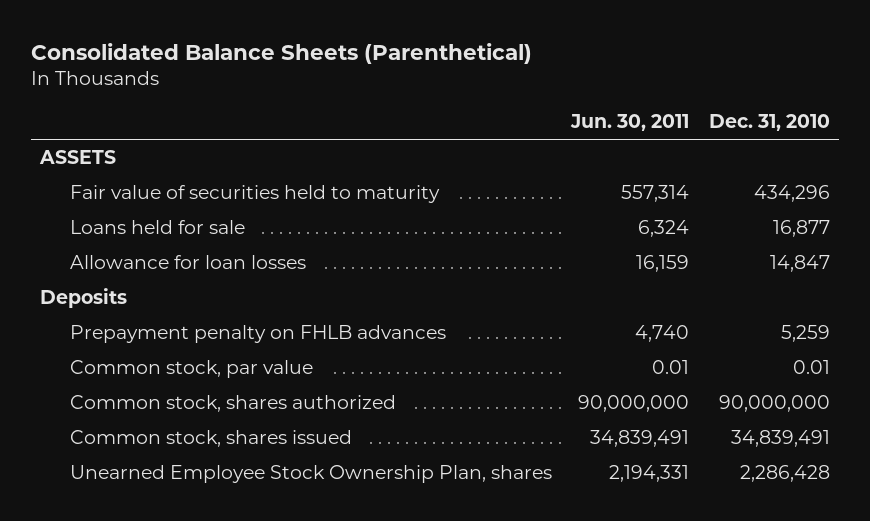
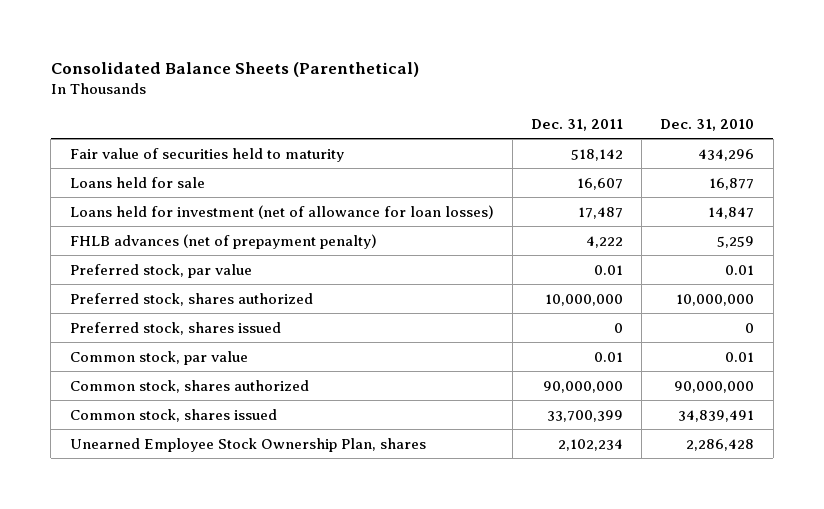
[570,114,690,132] Jun. 30, 2011 -> none
none -> [531,119,624,132] Dec. 31, 2011
[39,150,117,165] ASSETS -> none
[40,288,128,309] Deposits -> none
[70,255,307,270] Allowance for loan losses -> [69,204,494,219] Loans held for investment (net of allowance for loan losses)
[70,325,447,344] Prepayment penalty on FHLB advances -> [69,233,377,249] FHLB advances (net of prepayment penalty)
none -> [69,263,252,278] Preferred stock, par value
none -> [69,292,313,306] Preferred stock, shares authorized
none -> [69,321,281,335] Preferred stock, shares issued

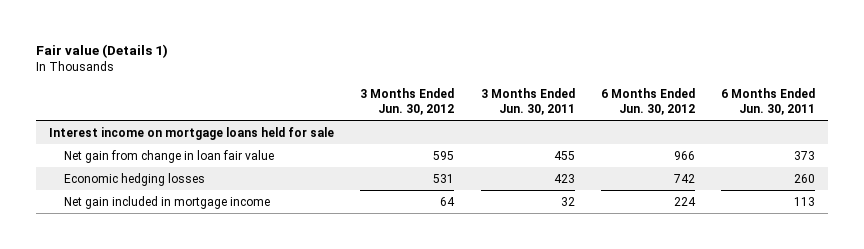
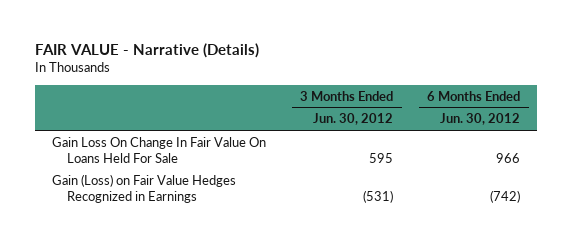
[36,43,169,58] Fair value (Details 1) -> [35,42,260,58] FAIR VALUE - Narrative (Details)
[480,88,575,116] 3 Months Ended Jun. 30, 2011 -> none
[721,88,816,116] 6 Months Ended Jun. 30, 2011 -> none
[49,126,335,140] Interest income on mortgage loans held for sale -> none
[64,172,206,186] Economic hedging losses -> none
[64,195,271,209] Net gain included in mortgage income -> none
[64,149,275,163] Net gain from change in loan fair value -> [52,136,267,163] Gain Loss On Change In Fair Value On Loans Held For Sale
none -> [52,173,237,203] Gain (Loss) on Fair Value Hedges Recognized in Earnings

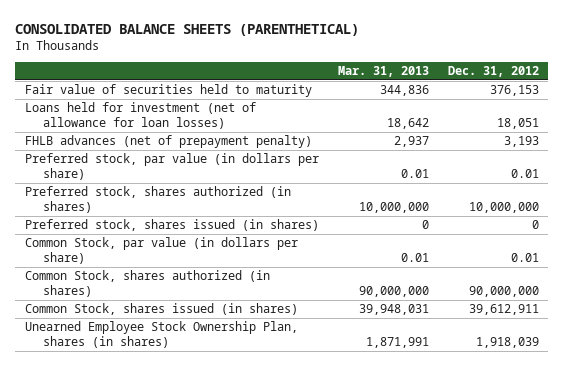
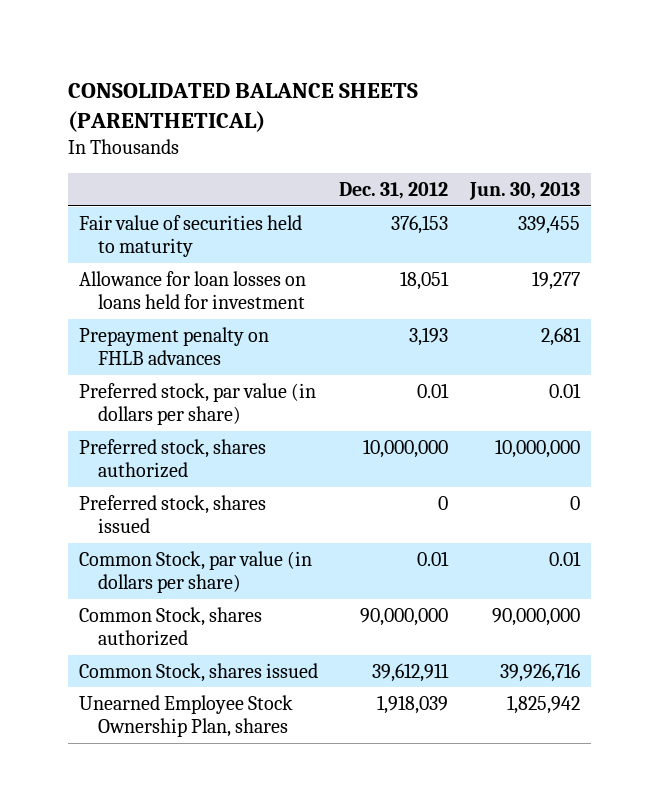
[337,66,429,78] Mar. 31, 2013 -> none
none -> [469,182,581,201] Jun. 30, 2013
[24,102,256,129] Loans held for investment (net of allowance for loan losses) -> [78,270,306,310] Allowance for loan losses on loans held for investment
[24,135,312,149] FHLB advances (net of prepayment penalty) -> [78,326,269,366] Prepayment penalty on FHLB advances
[24,186,291,213] Preferred stock, shares authorized (in shares) -> [78,438,266,479] Preferred stock, shares authorized
[24,219,319,232] Preferred stock, shares issued (in shares) -> [78,494,266,534] Preferred stock, shares issued
[24,270,270,297] Common Stock, shares authorized (in shares) -> [78,606,262,647] Common Stock, shares authorized
[24,303,298,316] Common Stock, shares issued (in shares) -> [78,662,318,682] Common Stock, shares issued
[24,321,298,348] Unearned Employee Stock Ownership Plan, shares (in shares) -> [78,694,293,738] Unearned Employee Stock Ownership Plan, shares

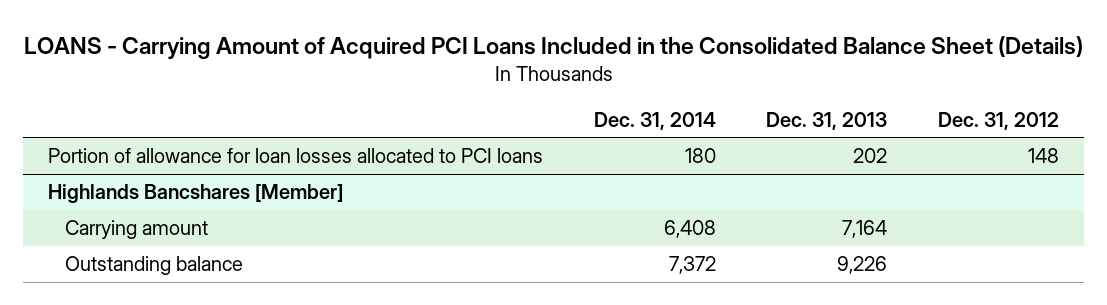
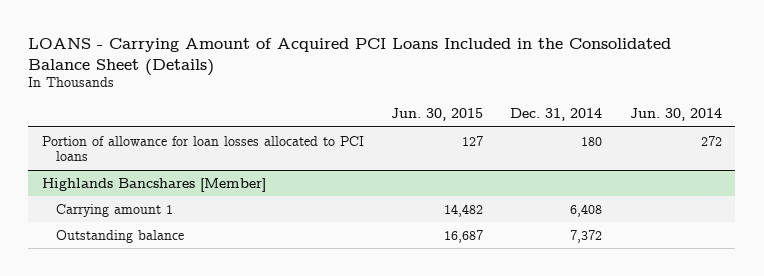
[766,111,888,130] Dec. 31, 2013 -> none
[937,111,1059,130] Dec. 31, 2012 -> none
none -> [391,108,484,122] Jun. 30, 2015
none -> [629,108,722,122] Jun. 30, 2014
[65,220,209,240] Carrying amount -> [55,203,173,217] Carrying amount 1

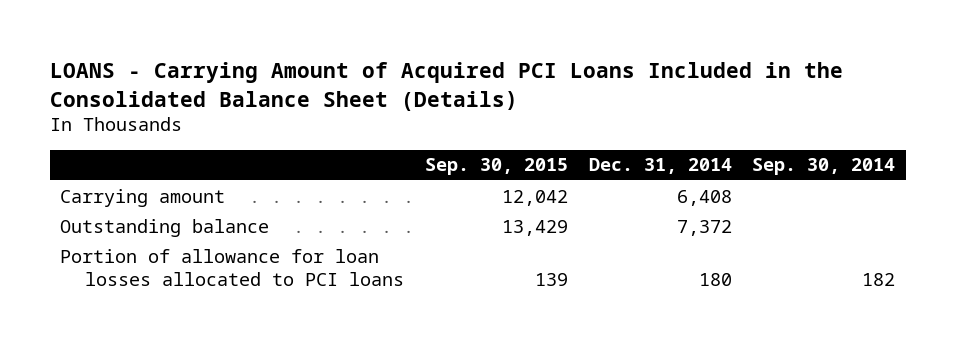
[391,108,484,122] Jun. 30, 2015 -> none
[629,108,722,122] Jun. 30, 2014 -> none
none -> [424,158,568,176] Sep. 30, 2015
none -> [752,158,896,176] Sep. 30, 2014
[41,177,266,192] Highlands Bancshares [Member] -> none
[55,203,173,217] Carrying amount 1 -> [60,188,226,207] Carrying amount
[41,135,364,162] Portion of allowance for loan losses allocated to PCI loans -> [60,248,404,287] Portion of allowance for loan losses allocated to PCI loans

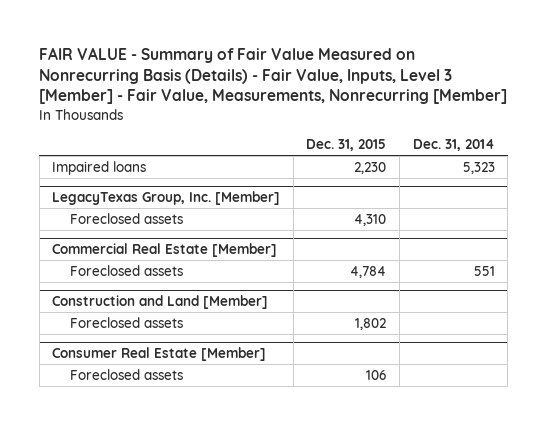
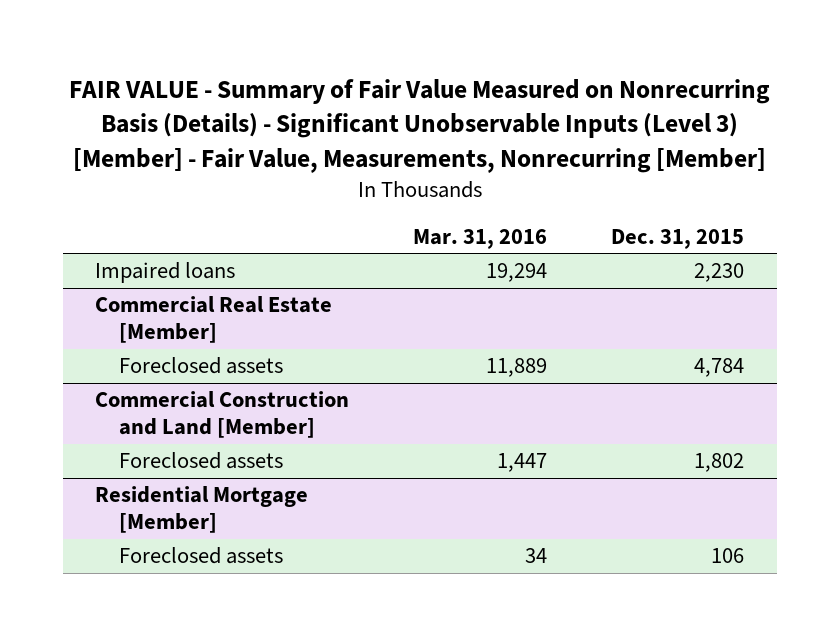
[39,46,508,105] FAIR VALUE - Summary of Fair Value Measured on Nonrecurring Basis (Details) - Fair Value, Inputs, Level 3 [Member] - Fair Value, Measurements, Nonrecurring [Member] -> [68,78,770,173] FAIR VALUE - Summary of Fair Value Measured on Nonrecurring Basis (Details) - Significant Unobservable Inputs (Level 3) [Member] - Fair Value, Measurements, Nonrecurring [Member]
[412,138,495,151] Dec. 31, 2014 -> none
none -> [413,228,548,249] Mar. 31, 2016
[52,191,281,206] LegacyTexas Group, Inc. [Member] -> none
[69,212,183,224] Foreclosed assets -> none
[52,295,269,310] Construction and Land [Member] -> [94,391,349,439] Commercial Construction and Land [Member]
[52,347,267,362] Consumer Real Estate [Member] -> [94,486,308,534] Residential Mortgage [Member]

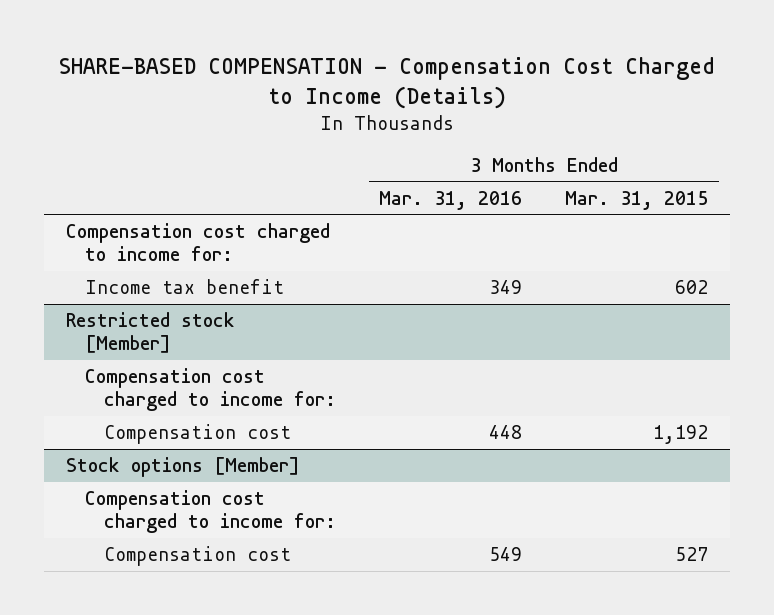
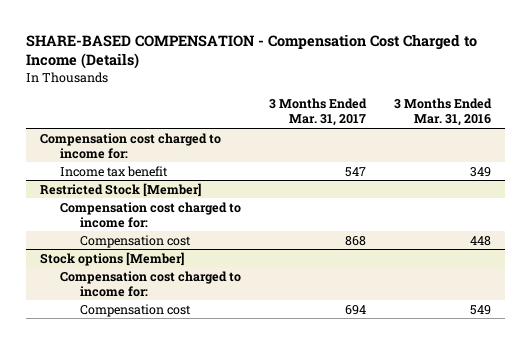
[565,190,709,210] Mar. 31, 2015 -> none
none -> [268,98,367,127] 3 Months Ended Mar. 31, 2017
[65,311,235,354] Restricted stock [Member] -> [40,182,202,197] Restricted Stock [Member]

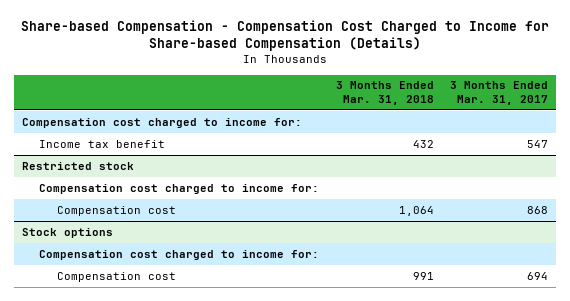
[26,33,478,70] SHARE-BASED COMPENSATION - Compensation Cost Charged to Income (Details) -> [20,20,549,52] Share-based Compensation - Compensation Cost Charged to Income for Share-based Compensation (Details)
[393,98,492,127] 3 Months Ended Mar. 31, 2016 -> none
none -> [335,81,434,105] 3 Months Ended Mar. 31, 2018
[40,182,202,197] Restricted Stock [Member] -> [21,161,134,170] Restricted stock
[40,251,185,266] Stock options [Member] -> [21,227,113,238] Stock options

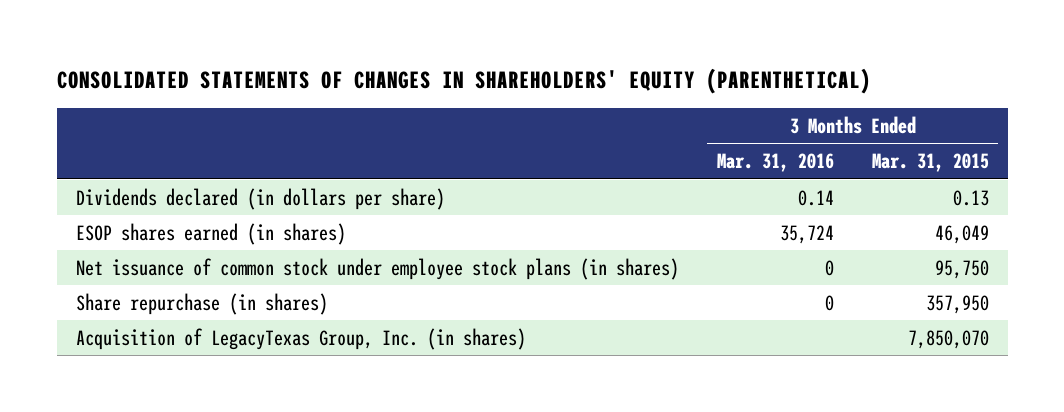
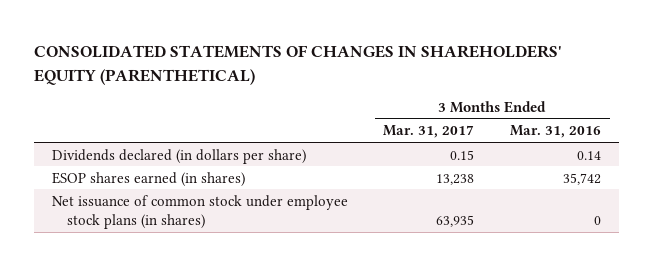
[871,153,989,173] Mar. 31, 2015 -> none
none -> [383,125,475,139] Mar. 31, 2017
[779,224,834,244] 35,724 -> [562,172,601,185] 35,742
[75,292,328,315] Share repurchase (in shares) -> none
[75,327,526,350] Acquisition of LegacyTexas Group, Inc. (in shares) -> none

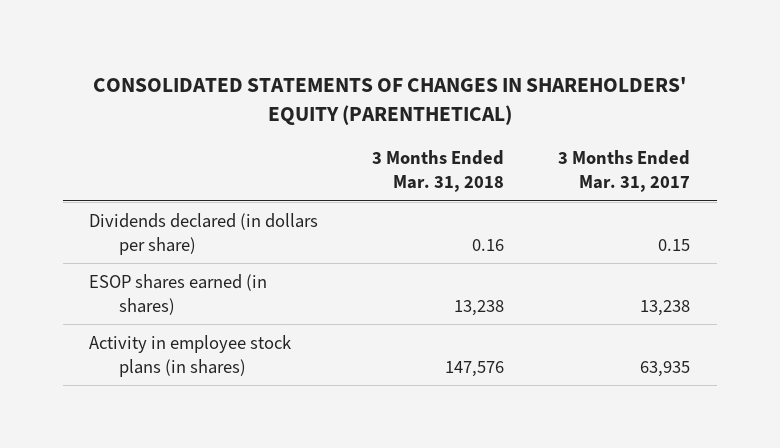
[509,125,601,139] Mar. 31, 2016 -> none
none -> [372,150,505,192] 3 Months Ended Mar. 31, 2018
[51,194,348,229] Net issuance of common stock under employee stock plans (in shares) -> [89,335,292,377] Activity in employee stock plans (in shares)

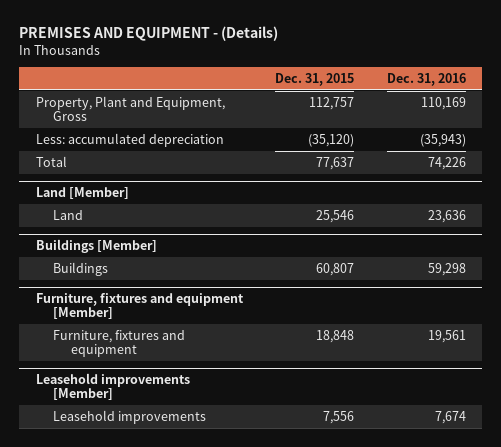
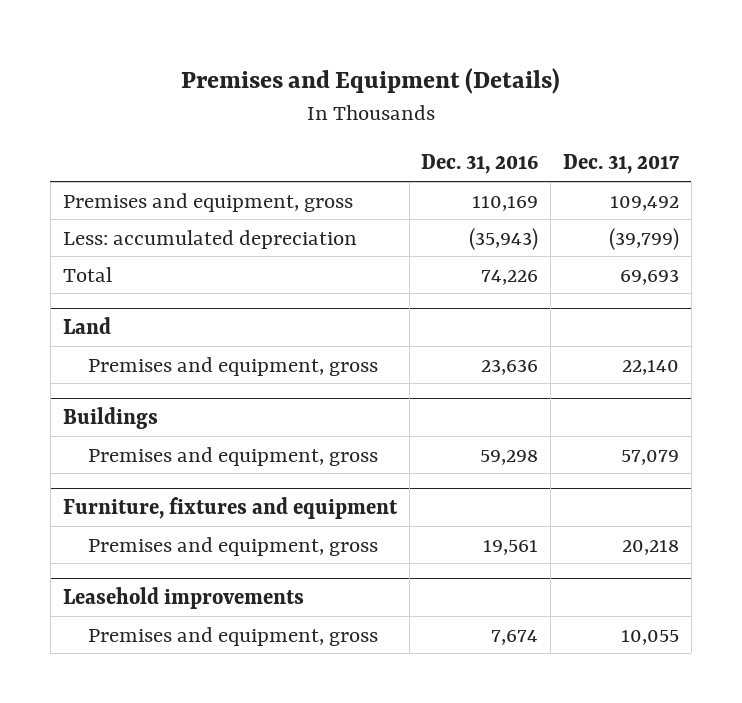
[19,26,279,42] PREMISES AND EQUIPMENT - (Details) -> [180,67,560,94] Premises and Equipment (Details)
[275,72,355,86] Dec. 31, 2015 -> none
none -> [563,154,680,175] Dec. 31, 2017
[35,95,225,121] Property, Plant and Equipment, Gross -> [62,192,353,212] Premises and equipment, gross
[35,186,129,199] Land [Member] -> [62,316,111,334] Land
[53,209,84,220] Land -> [88,356,379,376] Premises and equipment, gross
[35,238,157,253] Buildings [Member] -> [62,406,158,429] Buildings
[53,261,109,276] Buildings -> [88,446,379,466] Premises and equipment, gross
[35,292,244,320] Furniture, fixtures and equipment [Member] -> [62,496,398,519] Furniture, fixtures and equipment
[53,329,186,357] Furniture, fixtures and equipment -> [88,536,379,556] Premises and equipment, gross
[35,372,190,401] Leasehold improvements [Member] -> [62,586,304,609] Leasehold improvements
[53,409,207,424] Leasehold improvements -> [88,626,379,646] Premises and equipment, gross

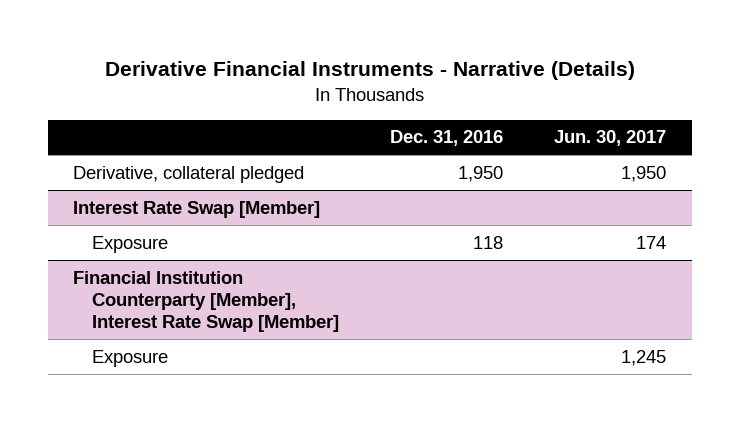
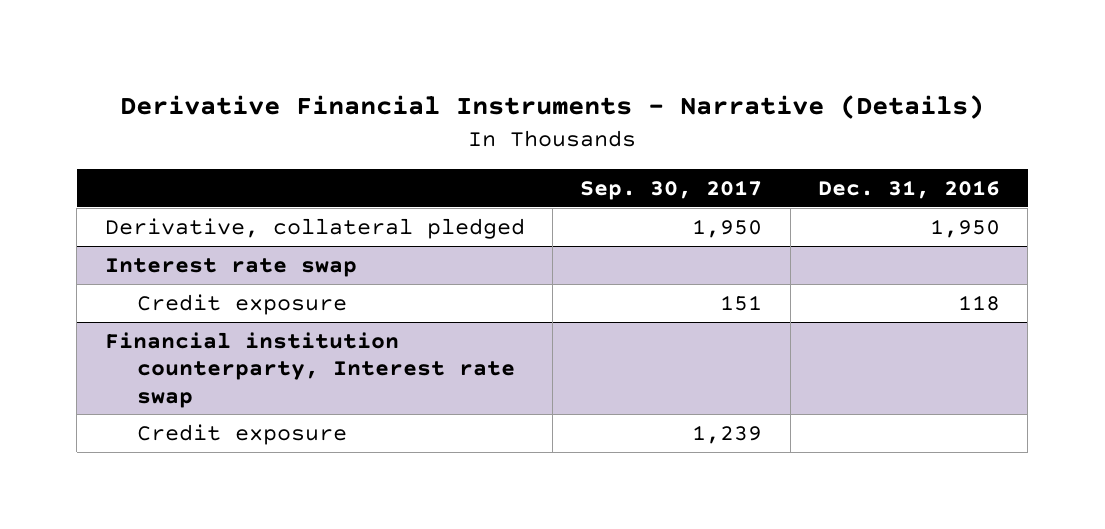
[554,130,667,147] Jun. 30, 2017 -> none
none -> [580,180,763,201] Sep. 30, 2017
[73,200,321,218] Interest Rate Swap [Member] -> [104,257,357,277] Interest rate swap
[92,235,169,253] Exposure -> [137,293,348,315] Credit exposure
[73,270,340,332] Financial Institution Counterparty [Member], Interest Rate Swap [Member] -> [104,331,516,408] Financial institution counterparty, Interest rate swap
[92,349,169,367] Exposure -> [137,423,348,445] Credit exposure

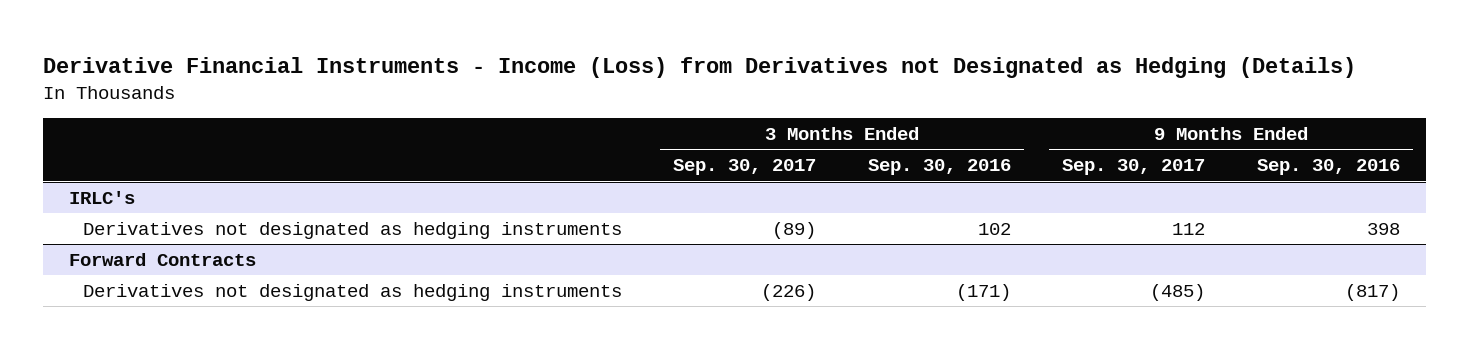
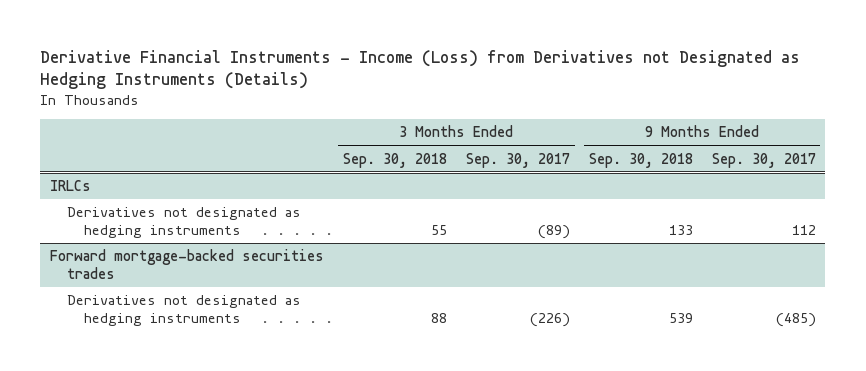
[42,56,1356,78] Derivative Financial Instruments - Income (Loss) from Derivatives not Designated as Hedging (Details) -> [40,49,801,90] Derivative Financial Instruments - Income (Loss) from Derivatives not Designated as Hedging Instruments (Details)
[867,159,1011,176] Sep. 30, 2016 -> none
[1256,159,1400,176] Sep. 30, 2016 -> none
none -> [342,152,447,168] Sep. 30, 2018
none -> [588,152,693,168] Sep. 30, 2018
[68,191,135,205] IRLC's -> [49,180,91,192] IRLCs
[68,253,256,267] Forward Contracts -> [49,249,324,279] Forward mortgage-backed securities trades

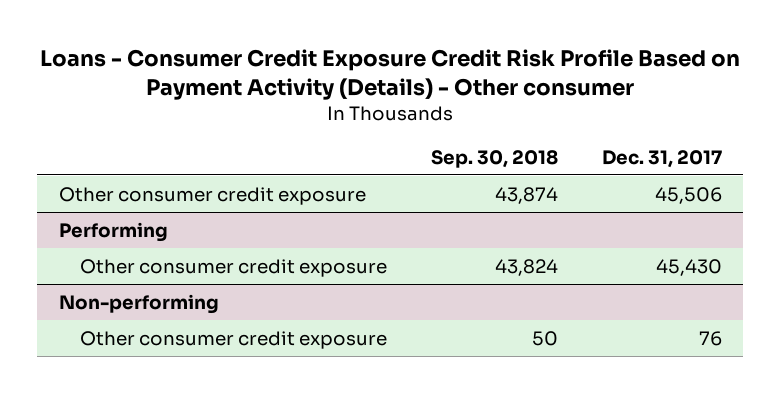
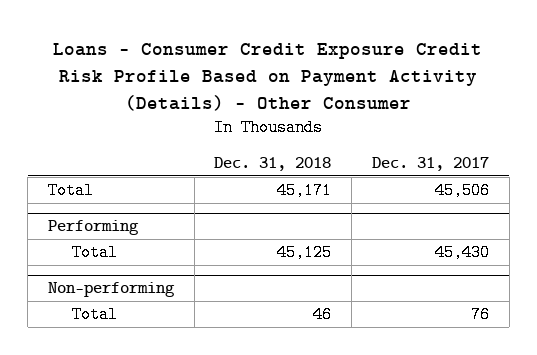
[40,49,741,101] Loans - Consumer Credit Exposure Credit Risk Profile Based on Payment Activity (Details) - Other consumer -> [53,42,483,111] Loans - Consumer Credit Exposure Credit Risk Profile Based on Payment Activity (Details) - Other Consumer
[430,149,558,168] Sep. 30, 2018 -> none
none -> [214,157,332,172] Dec. 31, 2018
[58,186,366,205] Other consumer credit exposure -> [47,182,94,200] Total
[79,258,387,277] Other consumer credit exposure -> [72,244,119,262] Total
[79,330,387,349] Other consumer credit exposure -> [72,306,119,324] Total

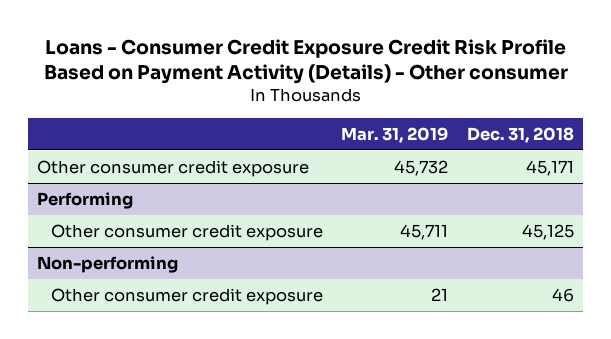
[53,42,483,111] Loans - Consumer Credit Exposure Credit Risk Profile Based on Payment Activity (Details) - Other Consumer -> [43,38,568,85] Loans - Consumer Credit Exposure Credit Risk Profile Based on Payment Activity (Details) - Other consumer
[372,157,490,172] Dec. 31, 2017 -> none
none -> [341,126,449,143] Mar. 31, 2019
[47,182,94,200] Total -> [37,160,310,178] Other consumer credit exposure
[72,244,119,262] Total -> [51,224,324,242] Other consumer credit exposure
[72,306,119,324] Total -> [51,288,324,306] Other consumer credit exposure

